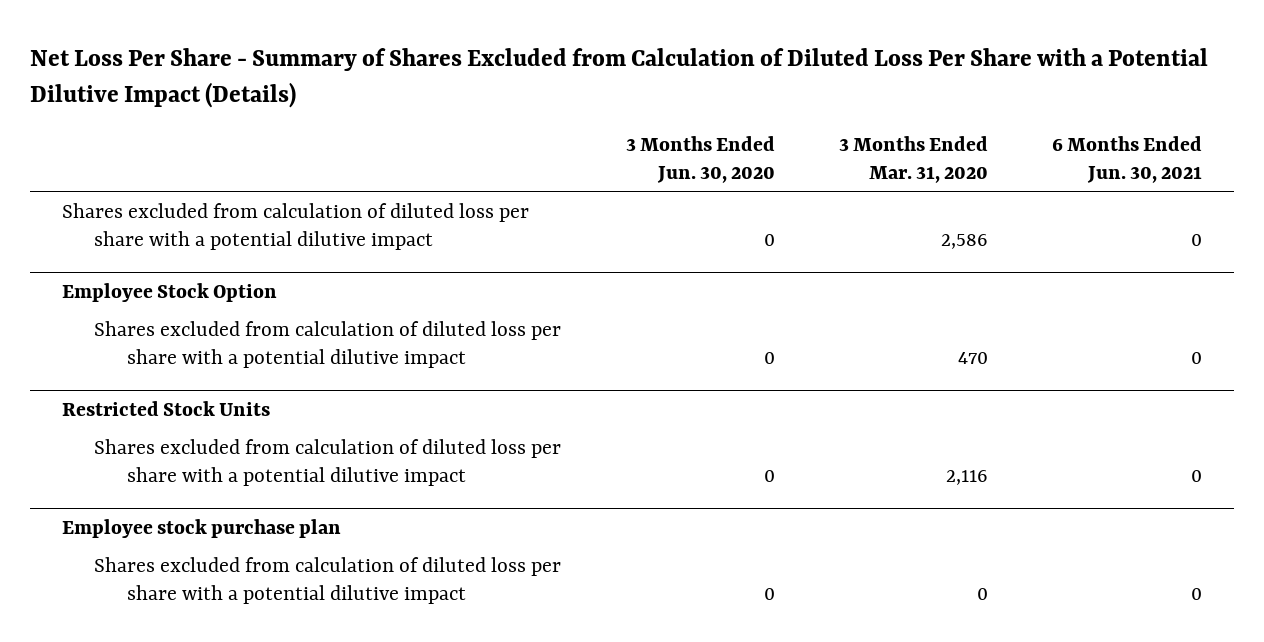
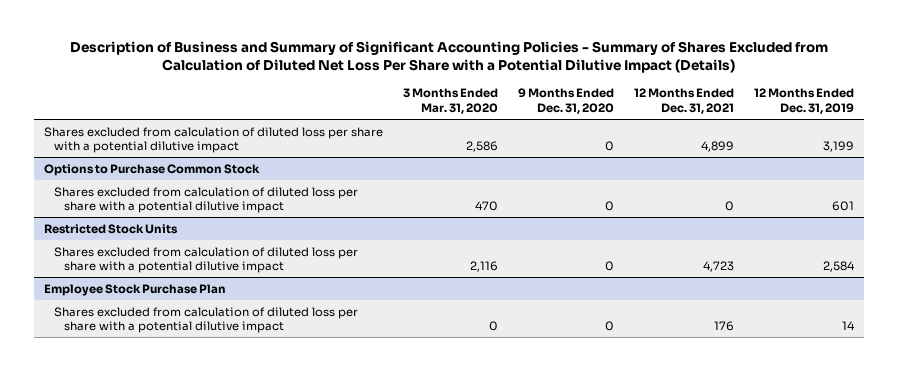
[29,48,1208,109] Net Loss Per Share - Summary of Shares Excluded from Calculation of Diluted Loss Per Share with a Potential Dilutive Impact (Details) -> [69,40,828,73] Description of Business and Summary of Significant Accounting Policies - Summary of Shares Excluded from Calculation of Diluted Net Loss Per Share with a Potential Dilutive Impact (Details)
[625,135,775,184] 3 Months Ended Jun. 30, 2020 -> none
[1052,135,1203,184] 6 Months Ended Jun. 30, 2021 -> none
none -> [517,88,614,114] 9 Months Ended Dec. 31, 2020
none -> [633,88,734,114] 12 Months Ended Dec. 31, 2021
none -> [753,88,854,114] 12 Months Ended Dec. 31, 2019
[62,282,278,302] Employee Stock Option -> [44,163,261,176] Options to Purchase Common Stock
[62,518,342,538] Employee stock purchase plan -> [44,283,227,296] Employee Stock Purchase Plan

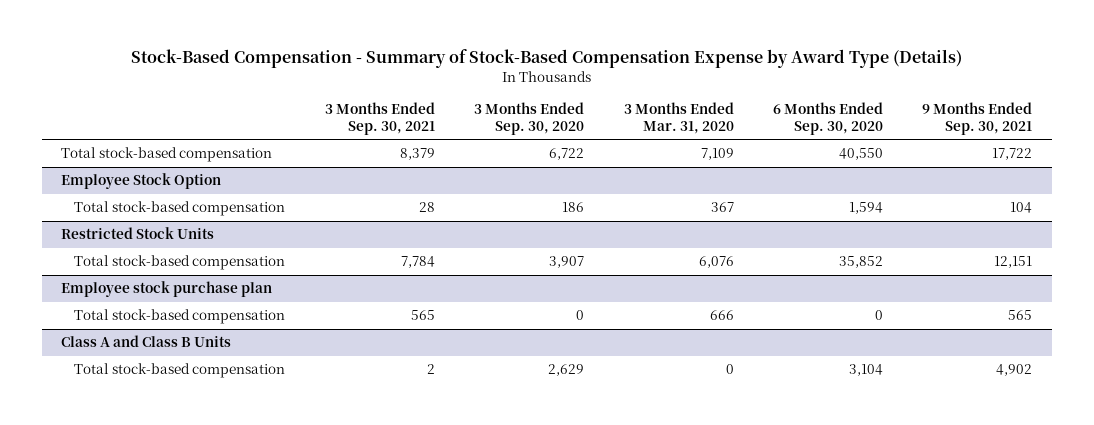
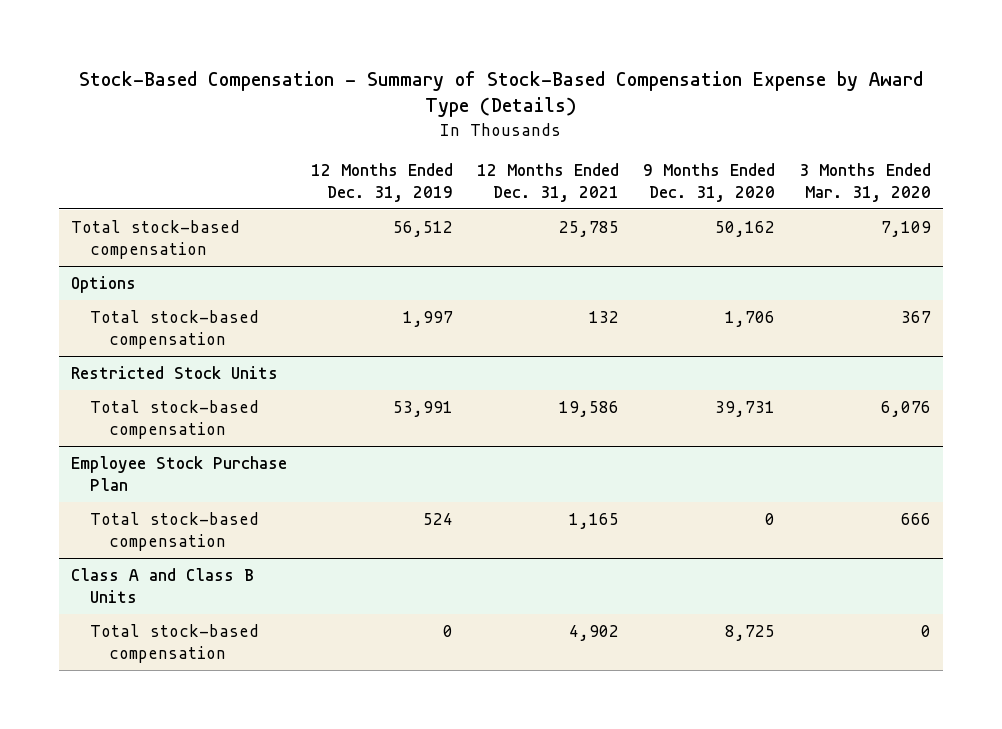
[324,101,435,135] 3 Months Ended Sep. 30, 2021 -> none
[474,101,585,135] 3 Months Ended Sep. 30, 2020 -> none
[772,101,883,135] 6 Months Ended Sep. 30, 2020 -> none
[922,101,1033,135] 9 Months Ended Sep. 30, 2021 -> none
none -> [310,162,453,202] 12 Months Ended Dec. 31, 2019
none -> [476,162,619,202] 12 Months Ended Dec. 31, 2021
none -> [642,162,775,202] 9 Months Ended Dec. 31, 2020
[61,173,222,190] Employee Stock Option -> [71,275,137,293] Options
[61,281,273,298] Employee stock purchase plan -> [71,455,288,492] Employee Stock Purchase Plan

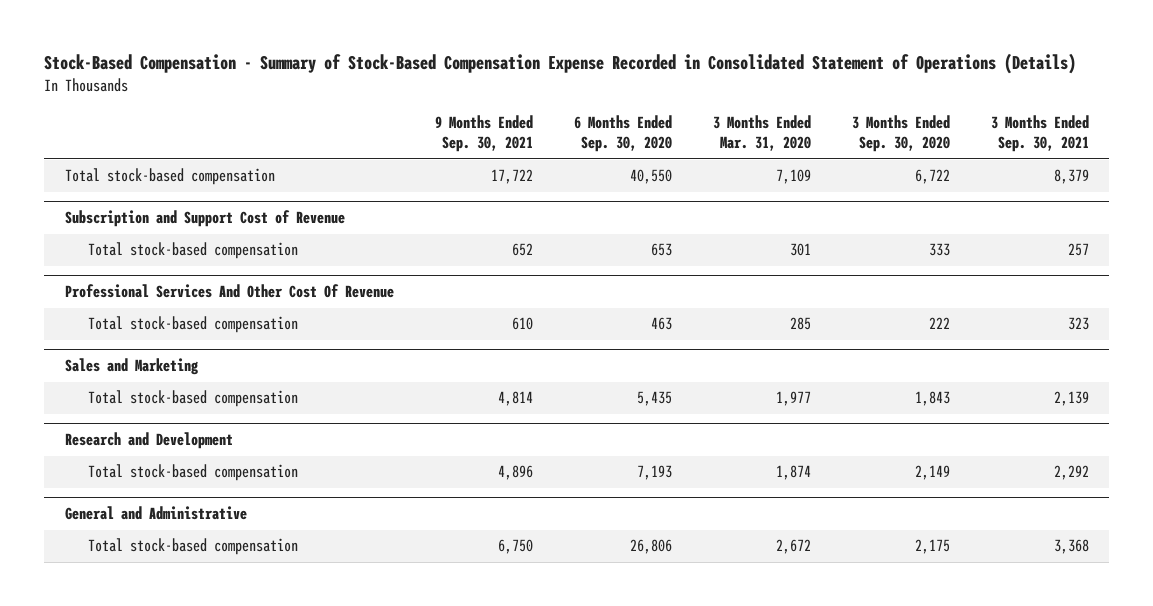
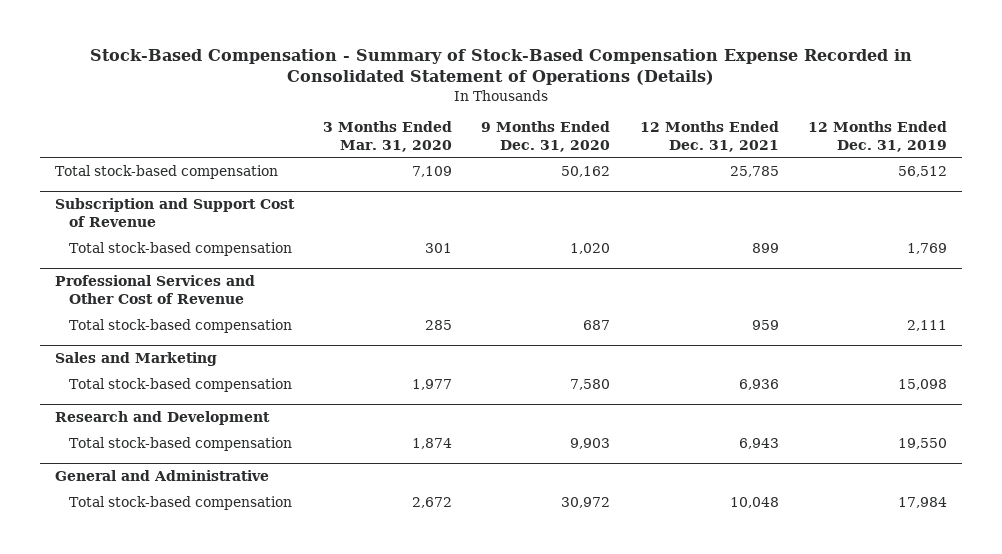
[434,115,533,153] 9 Months Ended Sep. 30, 2021 -> none
[573,115,672,153] 6 Months Ended Sep. 30, 2020 -> none
[851,115,950,153] 3 Months Ended Sep. 30, 2020 -> none
[990,115,1089,153] 3 Months Ended Sep. 30, 2021 -> none
none -> [481,120,611,152] 9 Months Ended Dec. 31, 2020
none -> [639,120,779,152] 12 Months Ended Dec. 31, 2021
none -> [807,120,947,152] 12 Months Ended Dec. 31, 2019
[64,284,394,299] Professional Services And Other Cost Of Revenue -> [54,275,255,305] Professional Services and Other Cost of Revenue

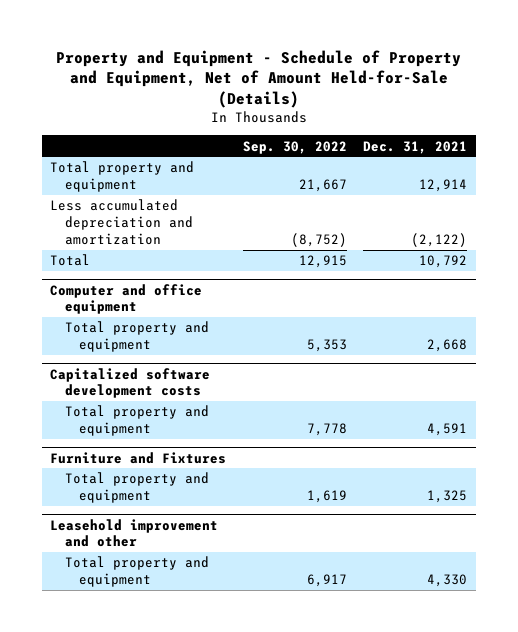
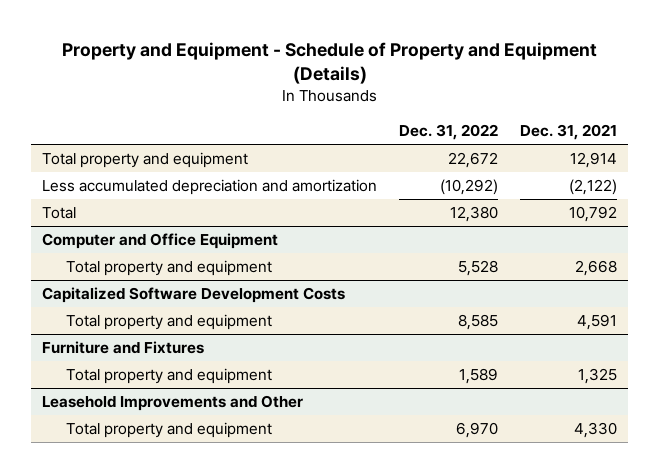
[55,49,461,109] Property and Equipment - Schedule of Property and Equipment, Net of Amount Held-for-Sale (Details) -> [61,41,597,84] Property and Equipment - Schedule of Property and Equipment (Details)
[242,140,347,154] Sep. 30, 2022 -> none
none -> [399,123,499,140] Dec. 31, 2022
[50,283,203,315] Computer and office equipment -> [42,233,279,250] Computer and Office Equipment
[50,367,211,399] Capitalized software development costs -> [42,287,346,304] Capitalized Software Development Costs
[50,518,219,548] Leasehold improvement and other -> [42,395,304,412] Leasehold Improvements and Other

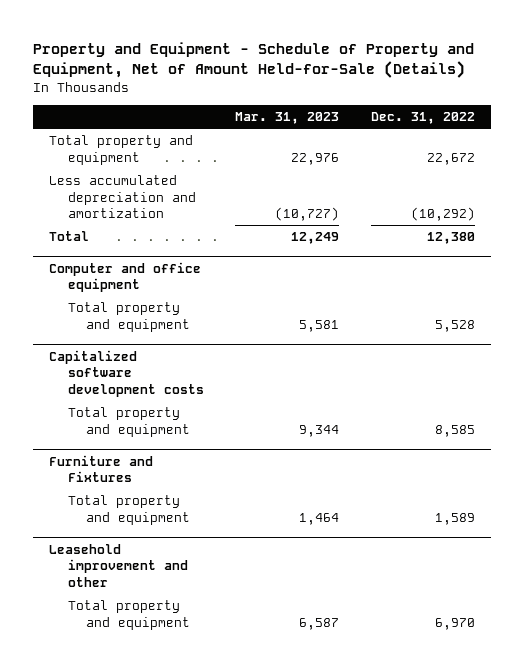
[61,41,597,84] Property and Equipment - Schedule of Property and Equipment (Details) -> [33,41,475,79] Property and Equipment - Schedule of Property and Equipment, Net of Amount Held-for-Sale (Details)
[520,123,618,140] Dec. 31, 2021 -> none
none -> [235,112,340,125] Mar. 31, 2023
[42,233,279,250] Computer and Office Equipment -> [49,261,202,293] Computer and office equipment
[42,287,346,304] Capitalized Software Development Costs -> [49,349,204,397] Capitalized software development costs
[42,395,304,412] Leasehold Improvements and Other -> [49,543,188,587] Leasehold improvement and other

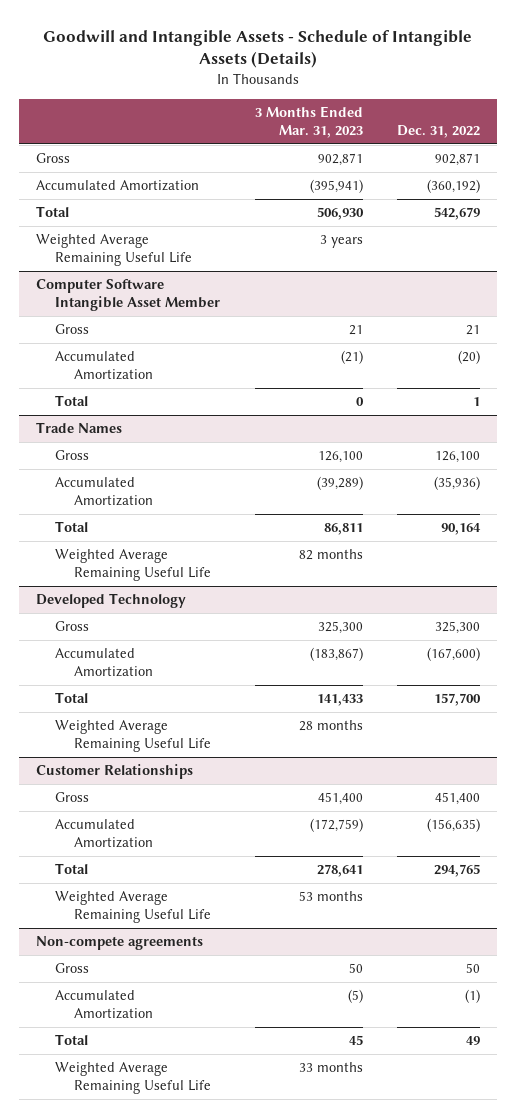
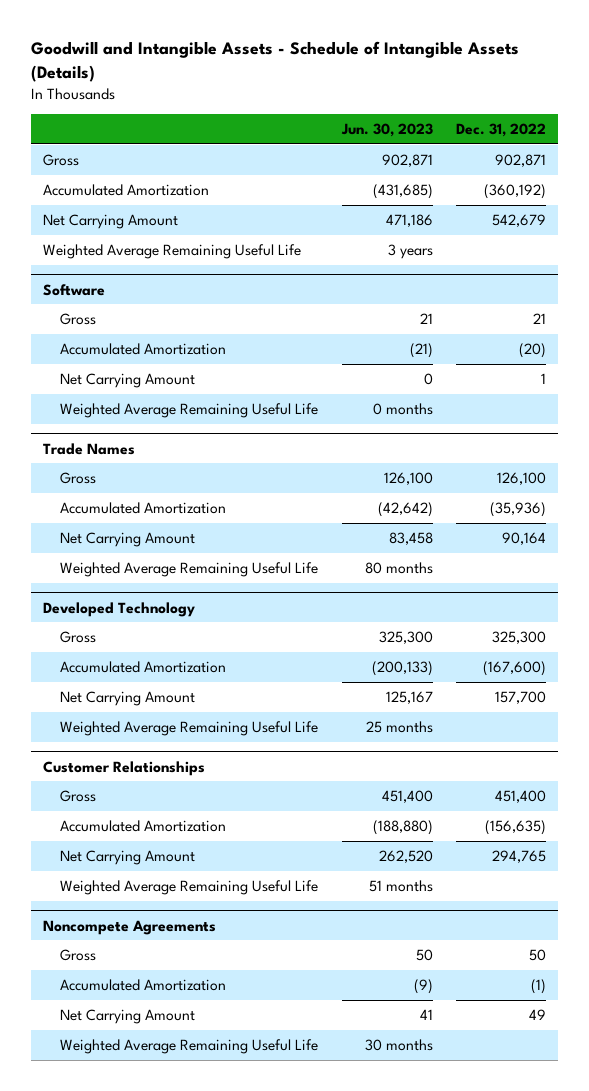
[254,106,363,138] 3 Months Ended Mar. 31, 2023 -> none
none -> [340,123,433,138] Jun. 30, 2023
[36,206,70,218] Total -> [42,213,178,229] Net Carrying Amount
[36,279,220,311] Computer Software Intangible Asset Member -> none
none -> [42,283,105,296] Software
[54,395,88,407] Total -> [59,372,195,388] Net Carrying Amount
none -> [59,402,318,418] Weighted Average Remaining Useful Life
[54,521,88,533] Total -> [59,531,195,547] Net Carrying Amount
[54,692,88,704] Total -> [59,690,195,706] Net Carrying Amount
[54,863,88,875] Total -> [59,849,195,865] Net Carrying Amount
[36,936,204,951] Non-compete agreements -> [42,919,216,935] Noncompete Agreements
[54,1034,88,1046] Total -> [59,1008,195,1024] Net Carrying Amount

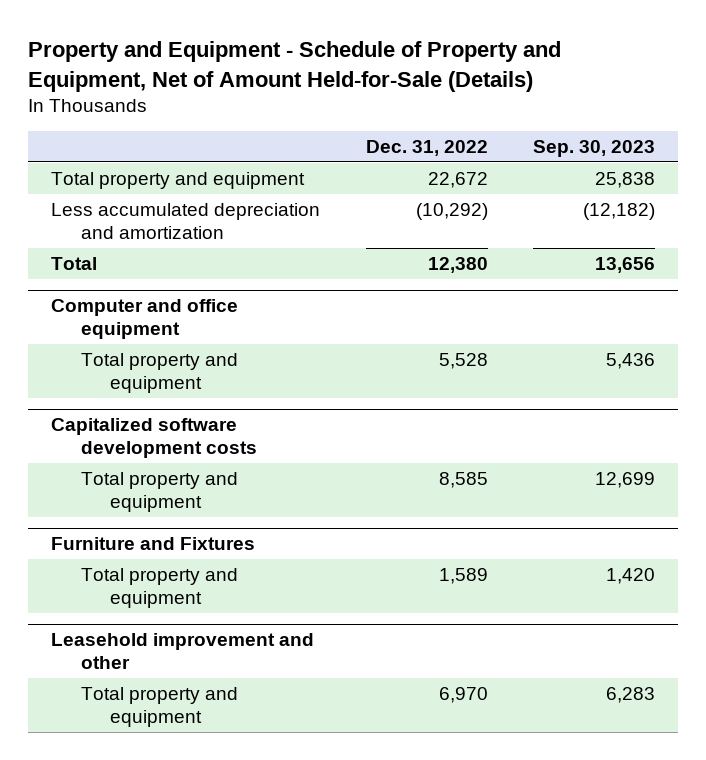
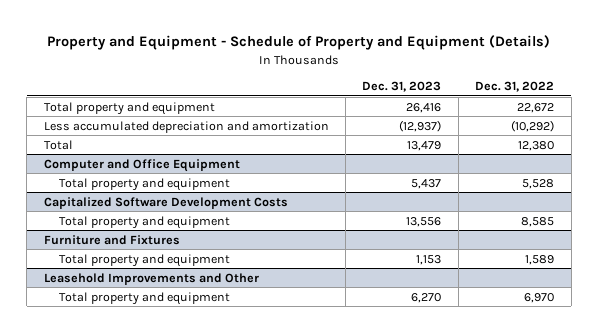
[27,41,561,92] Property and Equipment - Schedule of Property and Equipment, Net of Amount Held-for-Sale (Details) -> [46,35,550,51] Property and Equipment - Schedule of Property and Equipment (Details)
[533,139,656,157] Sep. 30, 2023 -> none
none -> [362,81,442,93] Dec. 31, 2023
[50,299,238,340] Computer and office equipment -> [43,158,240,172] Computer and Office Equipment
[50,418,257,459] Capitalized software development costs -> [43,196,288,209] Capitalized Software Development Costs
[50,633,314,670] Leasehold improvement and other -> [43,272,259,285] Leasehold Improvements and Other

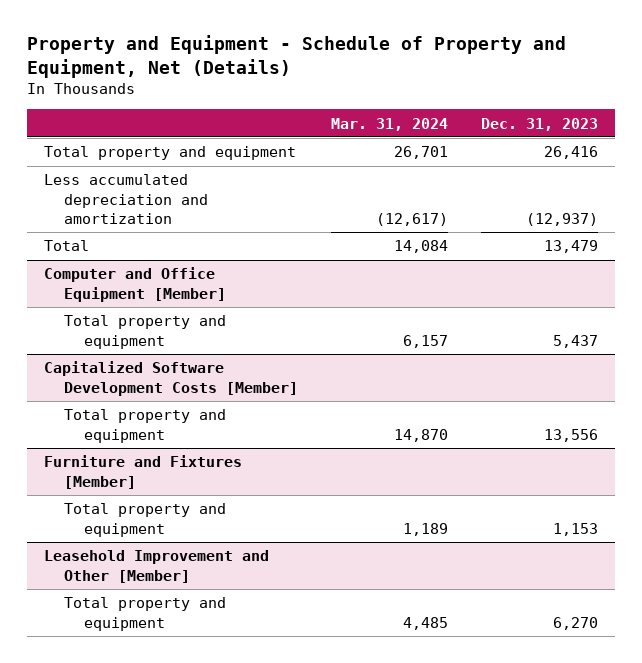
[46,35,550,51] Property and Equipment - Schedule of Property and Equipment (Details) -> [26,35,566,78] Property and Equipment - Schedule of Property and Equipment, Net (Details)
[475,81,555,93] Dec. 31, 2022 -> none
none -> [330,117,448,131] Mar. 31, 2024
[43,158,240,172] Computer and Office Equipment -> [43,267,226,302] Computer and Office Equipment [Member]
[43,196,288,209] Capitalized Software Development Costs -> [43,361,298,396] Capitalized Software Development Costs [Member]
[43,234,180,245] Furniture and Fixtures -> [43,455,242,489] Furniture and Fixtures [Member]
[43,272,259,285] Leasehold Improvements and Other -> [43,550,269,583] Leasehold Improvement and Other [Member]

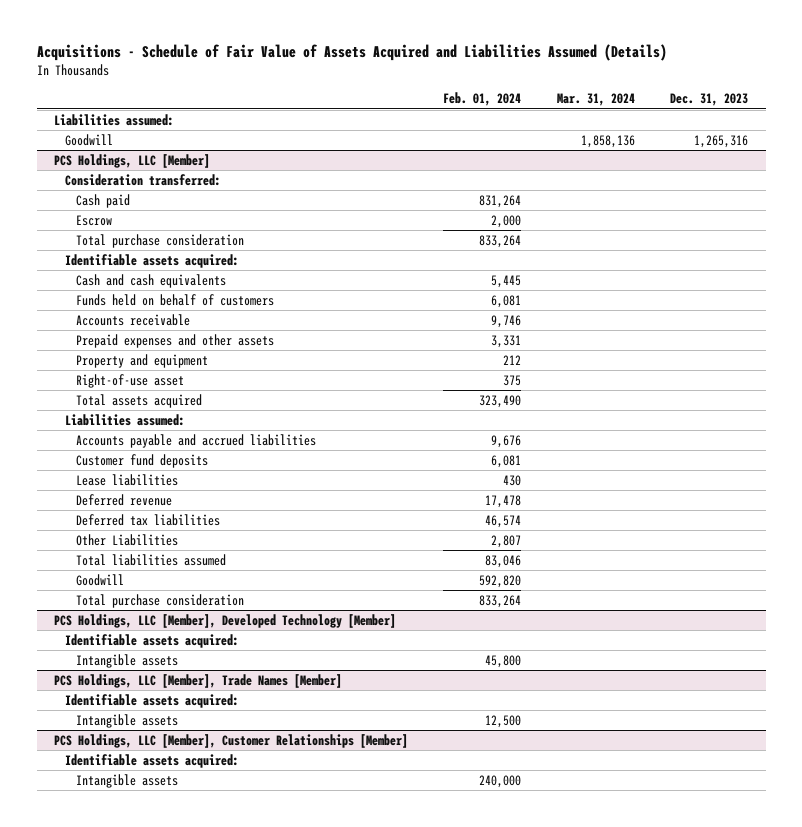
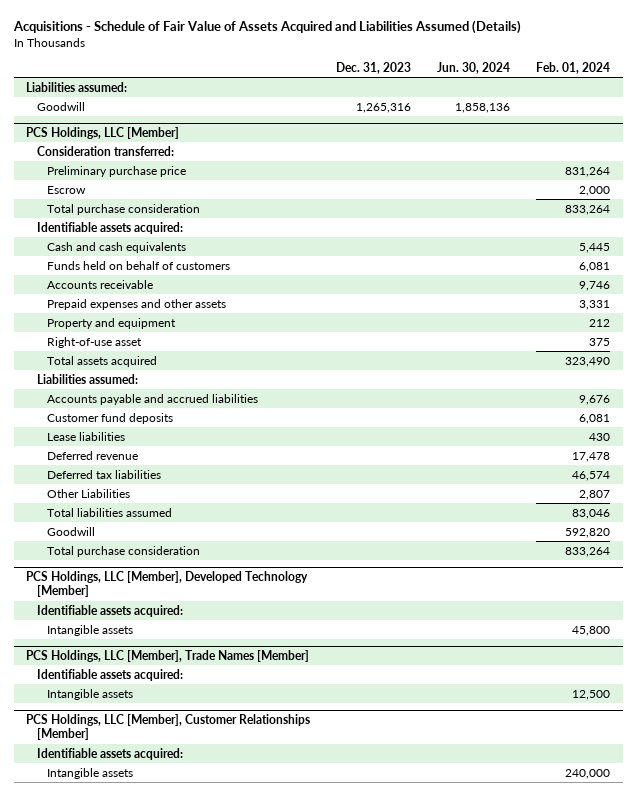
[556,93,635,107] Mar. 31, 2024 -> none
none -> [436,61,510,74] Jun. 30, 2024
[75,193,130,208] Cash paid -> [47,165,187,177] Preliminary purchase price

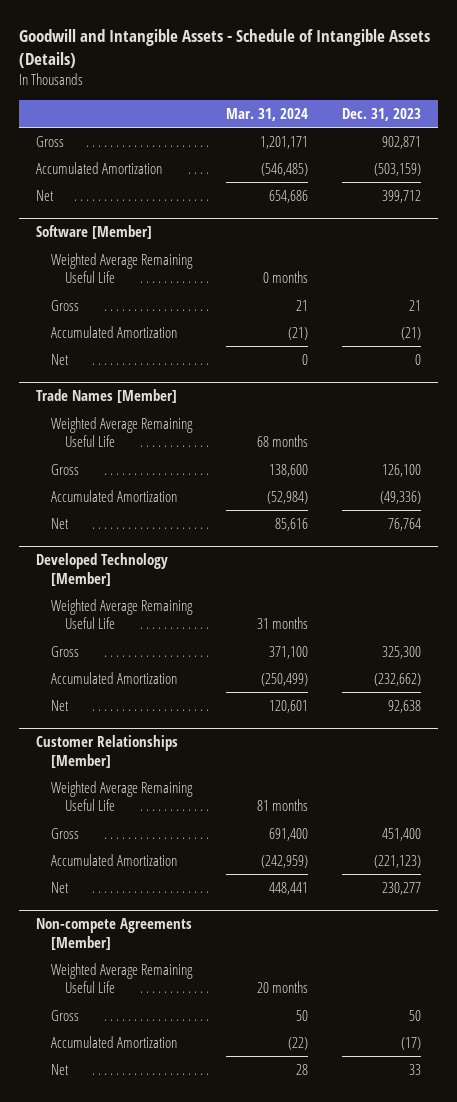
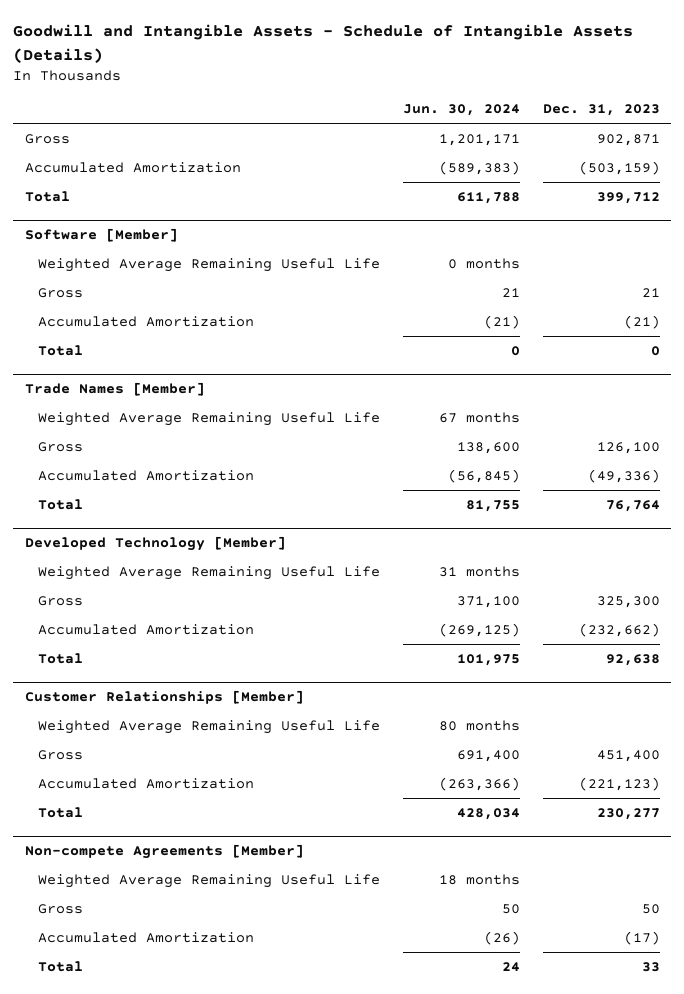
[225,107,308,121] Mar. 31, 2024 -> none
none -> [402,104,520,117] Jun. 30, 2024
[36,189,55,201] Net -> [24,190,70,202] Total
[50,353,69,365] Net -> [37,344,83,356] Total
[50,517,69,529] Net -> [37,498,83,510] Total
[50,699,69,711] Net -> [37,652,83,664] Total
[50,881,69,893] Net -> [37,806,83,818] Total
[50,1063,69,1075] Net -> [37,960,83,972] Total

